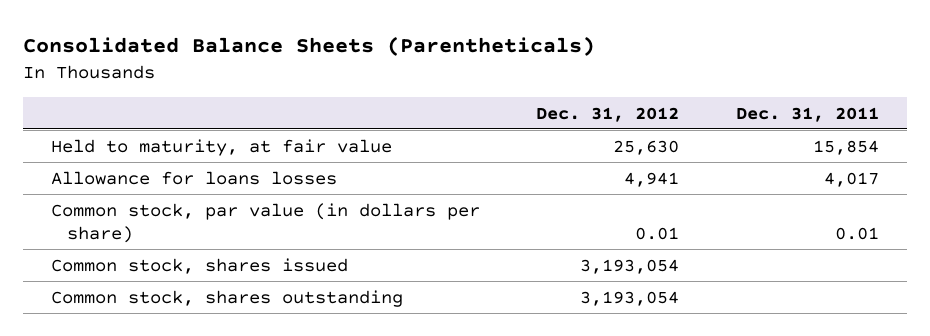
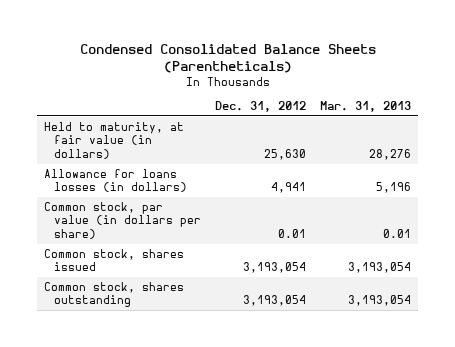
[22,36,595,57] Consolidated Balance Sheets (Parentheticals) -> [79,44,376,74] Condensed Consolidated Balance Sheets (Parentheticals)
[735,106,879,122] Dec. 31, 2011 -> none
none -> [319,101,411,113] Mar. 31, 2013
[50,138,392,156] Held to maturity, at fair value -> [44,121,185,160] Held to maturity, at fair value (in dollars)
[50,170,337,185] Allowance for loans losses -> [44,168,188,193] Allowance for loans losses (in dollars)

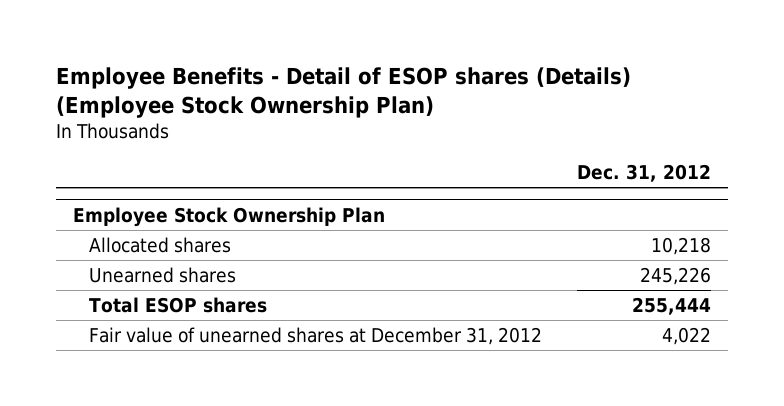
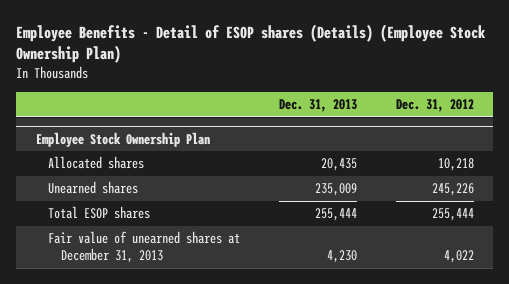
none -> [279,99,358,113] Dec. 31, 2013
[89,326,543,345] Fair value of unearned shares at December 31, 2012 -> [48,231,241,264] Fair value of unearned shares at December 31, 2013

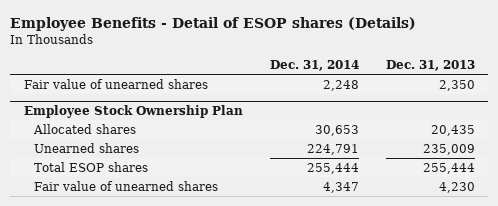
[16,23,487,64] Employee Benefits - Detail of ESOP shares (Details) (Employee Stock Ownership Plan) -> [10,17,417,32] Employee Benefits - Detail of ESOP shares (Details)
[395,99,474,113] Dec. 31, 2012 -> none
none -> [269,59,359,71] Dec. 31, 2014
none -> [23,78,208,89] Fair value of unearned shares
[48,231,241,264] Fair value of unearned shares at December 31, 2013 -> [34,180,219,191] Fair value of unearned shares

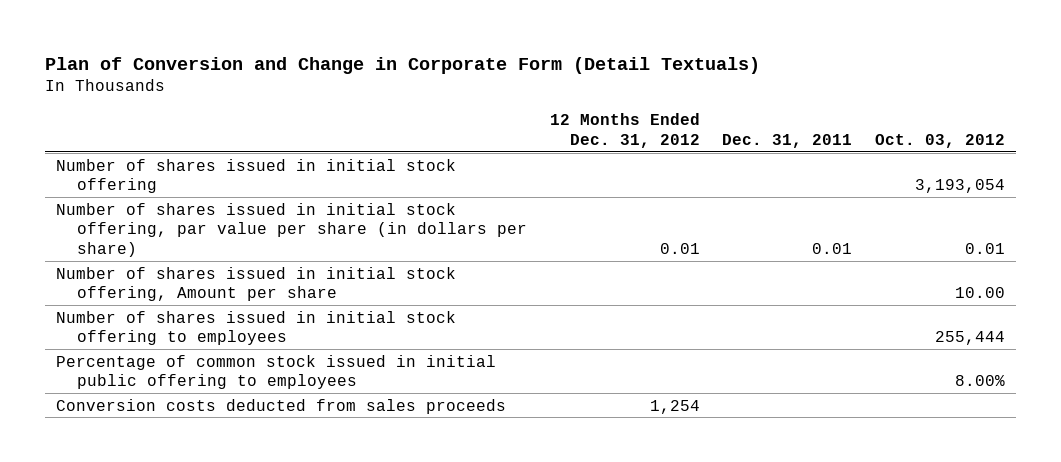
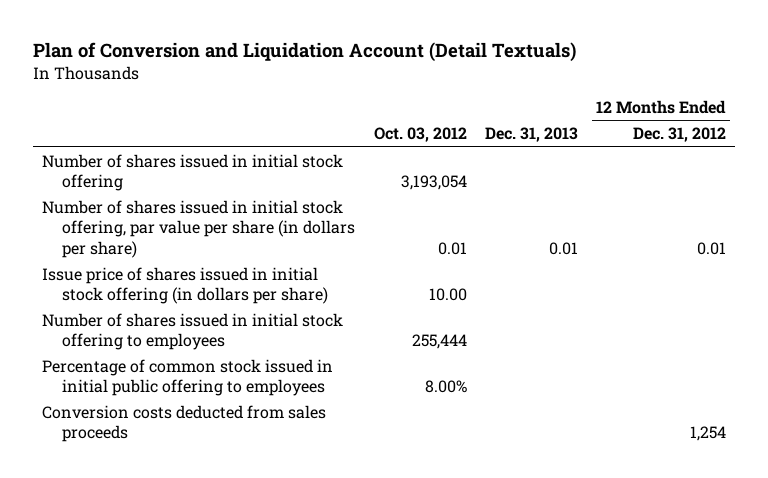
[44,56,760,74] Plan of Conversion and Change in Corporate Form (Detail Textuals) -> [32,42,576,63] Plan of Conversion and Liquidation Account (Detail Textuals)
[722,133,853,148] Dec. 31, 2011 -> none
none -> [485,127,579,143] Dec. 31, 2013
[56,266,457,302] Number of shares issued in initial stock offering, Amount per share -> [41,266,329,305] Issue price of shares issued in initial stock offering (in dollars per share)

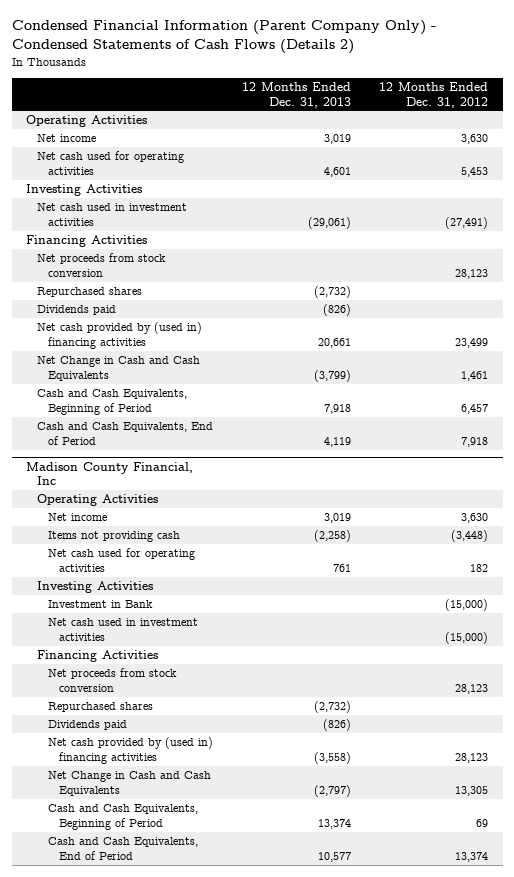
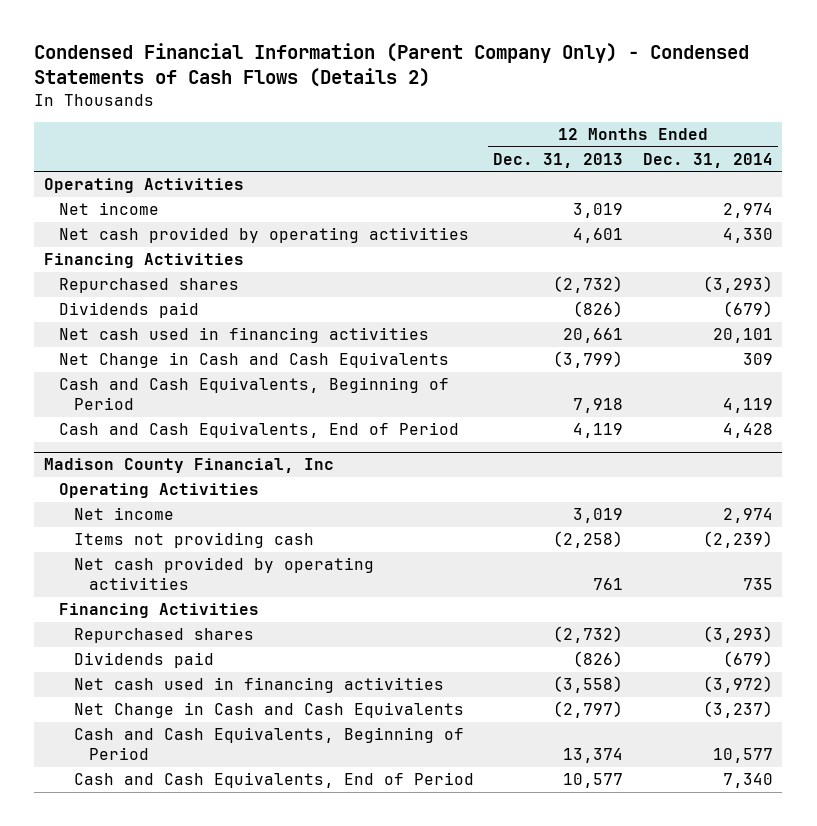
[379,81,489,108] 12 Months Ended Dec. 31, 2012 -> none
none -> [642,152,773,168] Dec. 31, 2014
[26,184,143,197] Investing Activities -> none
[36,203,187,227] Net cash used in investment activities -> none
[36,151,184,176] Net cash used for operating activities -> [58,227,469,244] Net cash provided by operating activities
[36,253,166,278] Net proceeds from stock conversion -> none
[36,322,202,350] Net cash provided by (used in) financing activities -> [58,327,429,344] Net cash used in financing activities
[36,581,153,594] Investing Activities -> none
[47,600,153,609] Investment in Bank -> none
[47,618,198,642] Net cash used in investment activities -> none
[47,548,195,573] Net cash used for operating activities -> [73,557,374,591] Net cash provided by operating activities
[47,668,177,693] Net proceeds from stock conversion -> none
[47,737,213,765] Net cash provided by (used in) financing activities -> [73,677,444,694] Net cash used in financing activities

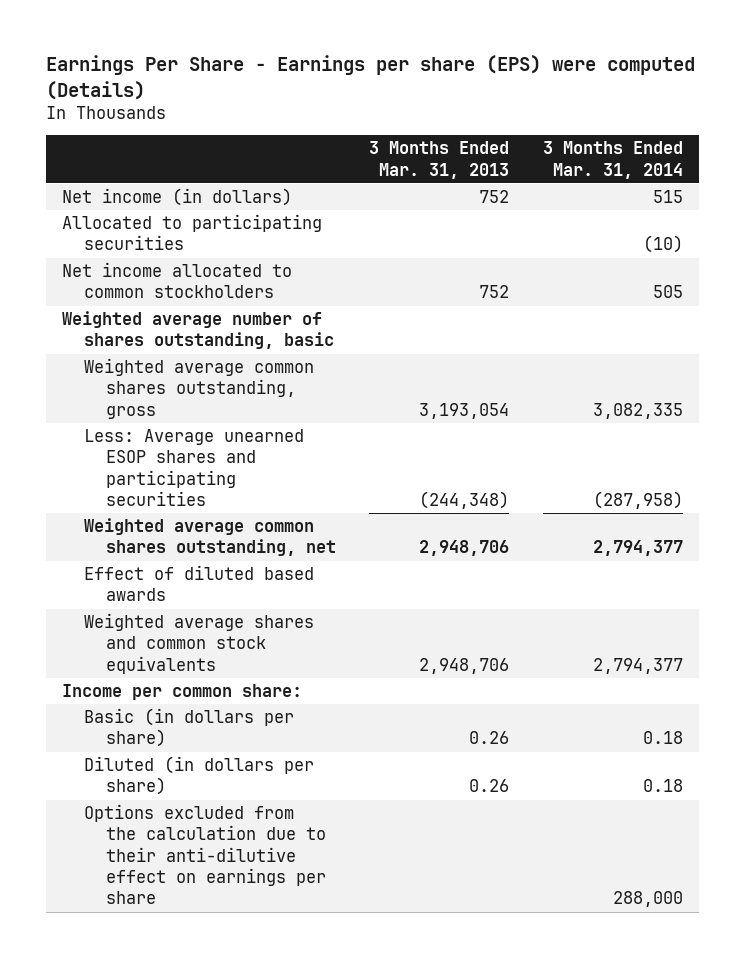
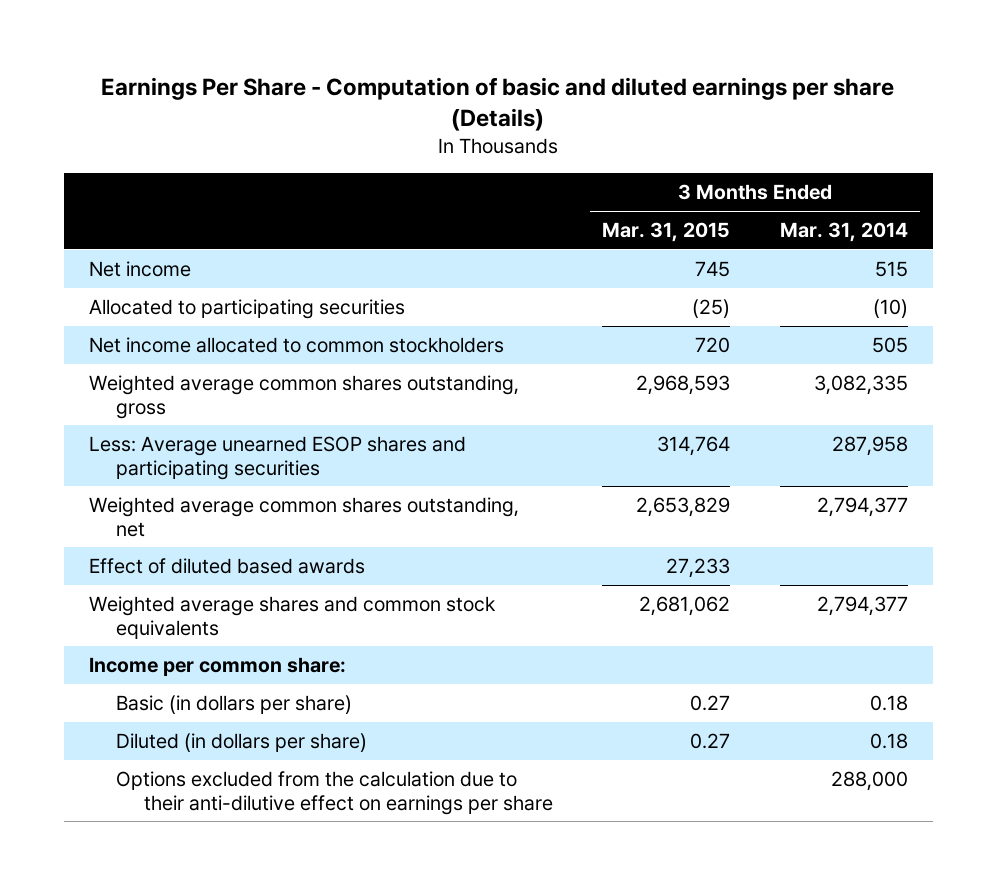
[45,55,695,100] Earnings Per Share - Earnings per share (EPS) were computed (Details) -> [101,77,895,132] Earnings Per Share - Computation of basic and diluted earnings per share (Details)
[369,141,510,179] 3 Months Ended Mar. 31, 2013 -> none
none -> [602,221,731,242] Mar. 31, 2015
[62,188,293,207] Net income (in dollars) -> [89,260,192,277] Net income
[62,311,335,350] Weighted average number of shares outstanding, basic -> none
[592,491,683,510] (287,958) -> [831,435,908,456] 287,958

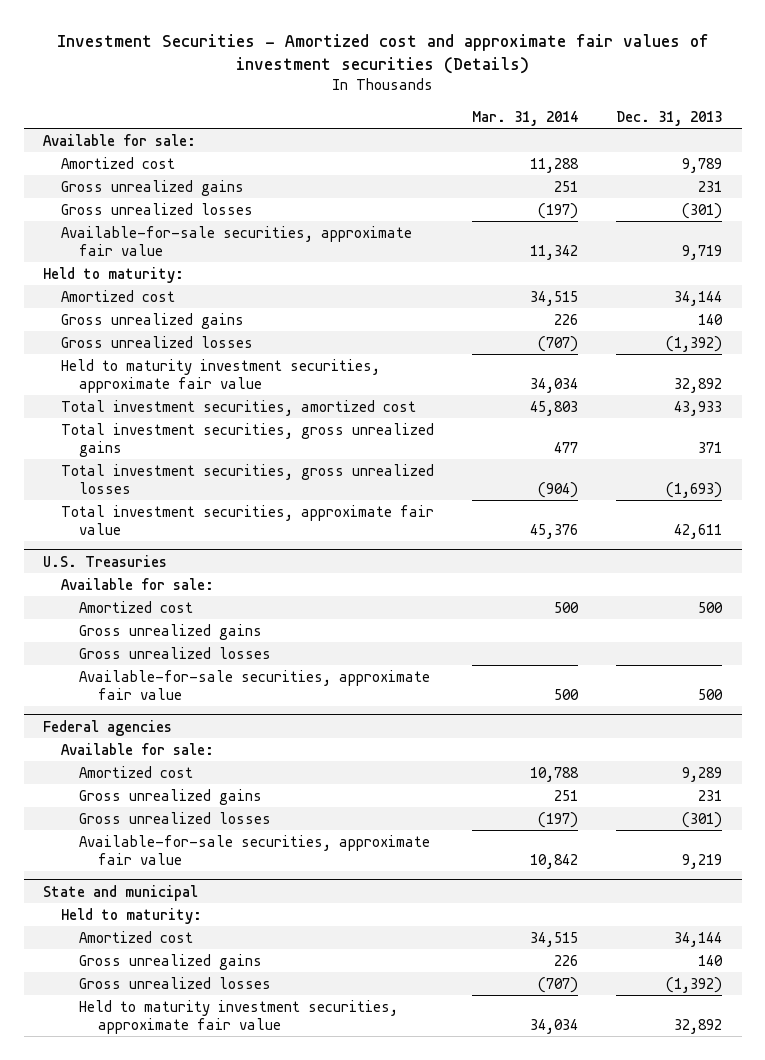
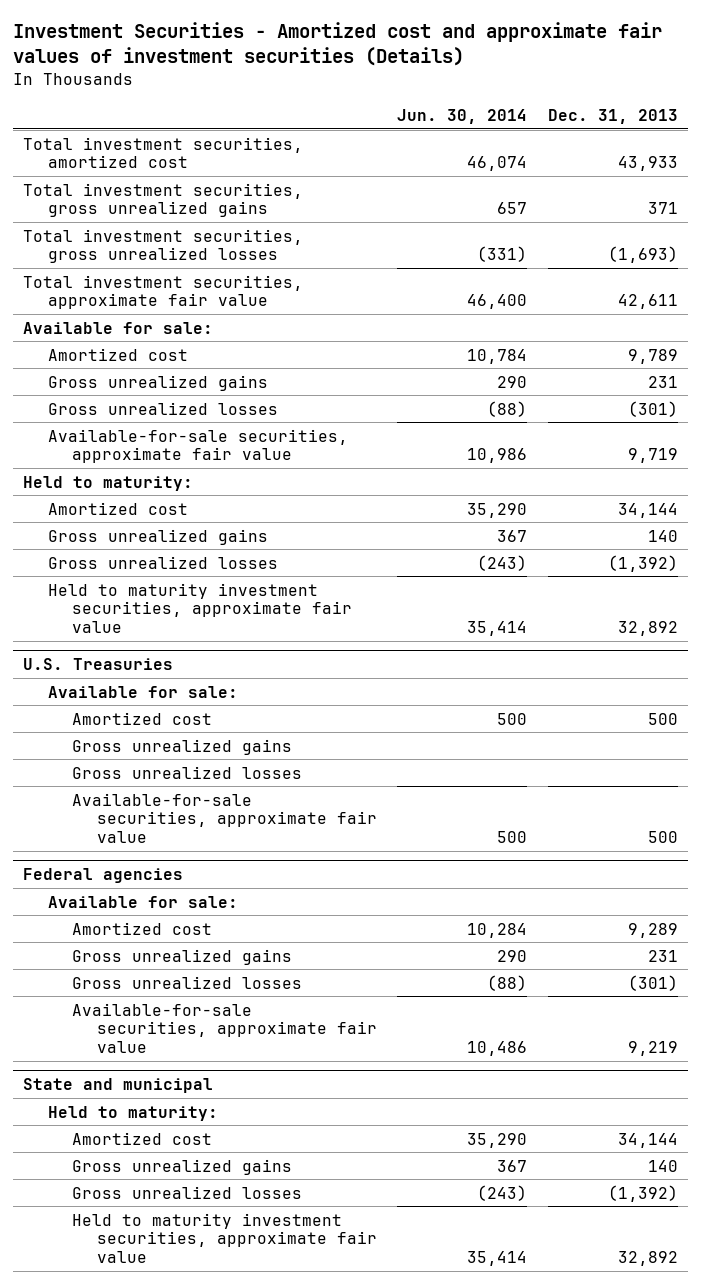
[472,110,579,126] Mar. 31, 2014 -> none
none -> [397,108,528,124] Jun. 30, 2014
[61,399,417,416] Total investment securities, amortized cost -> [23,136,304,169] Total investment securities, amortized cost
[61,422,435,457] Total investment securities, gross unrealized gains -> [23,182,304,218] Total investment securities, gross unrealized gains
[61,463,435,494] Total investment securities, gross unrealized losses -> [23,228,304,264] Total investment securities, gross unrealized losses
[61,504,435,535] Total investment securities, approximate fair value -> [23,274,304,310] Total investment securities, approximate fair value

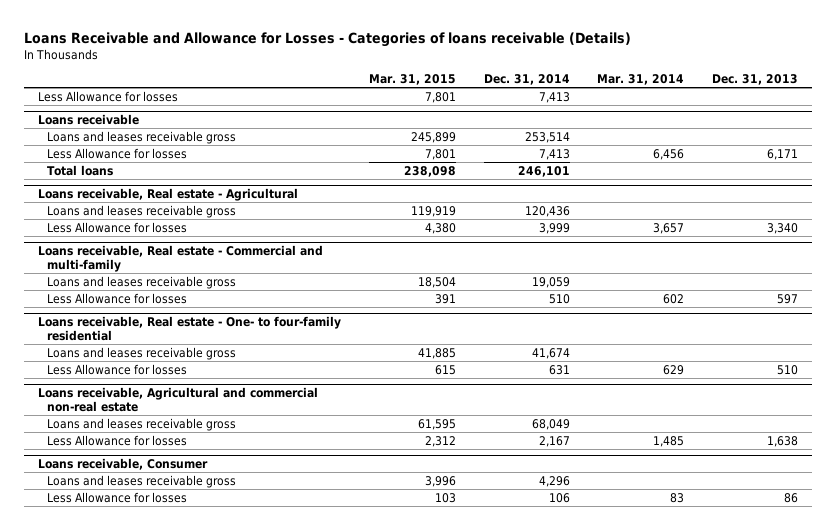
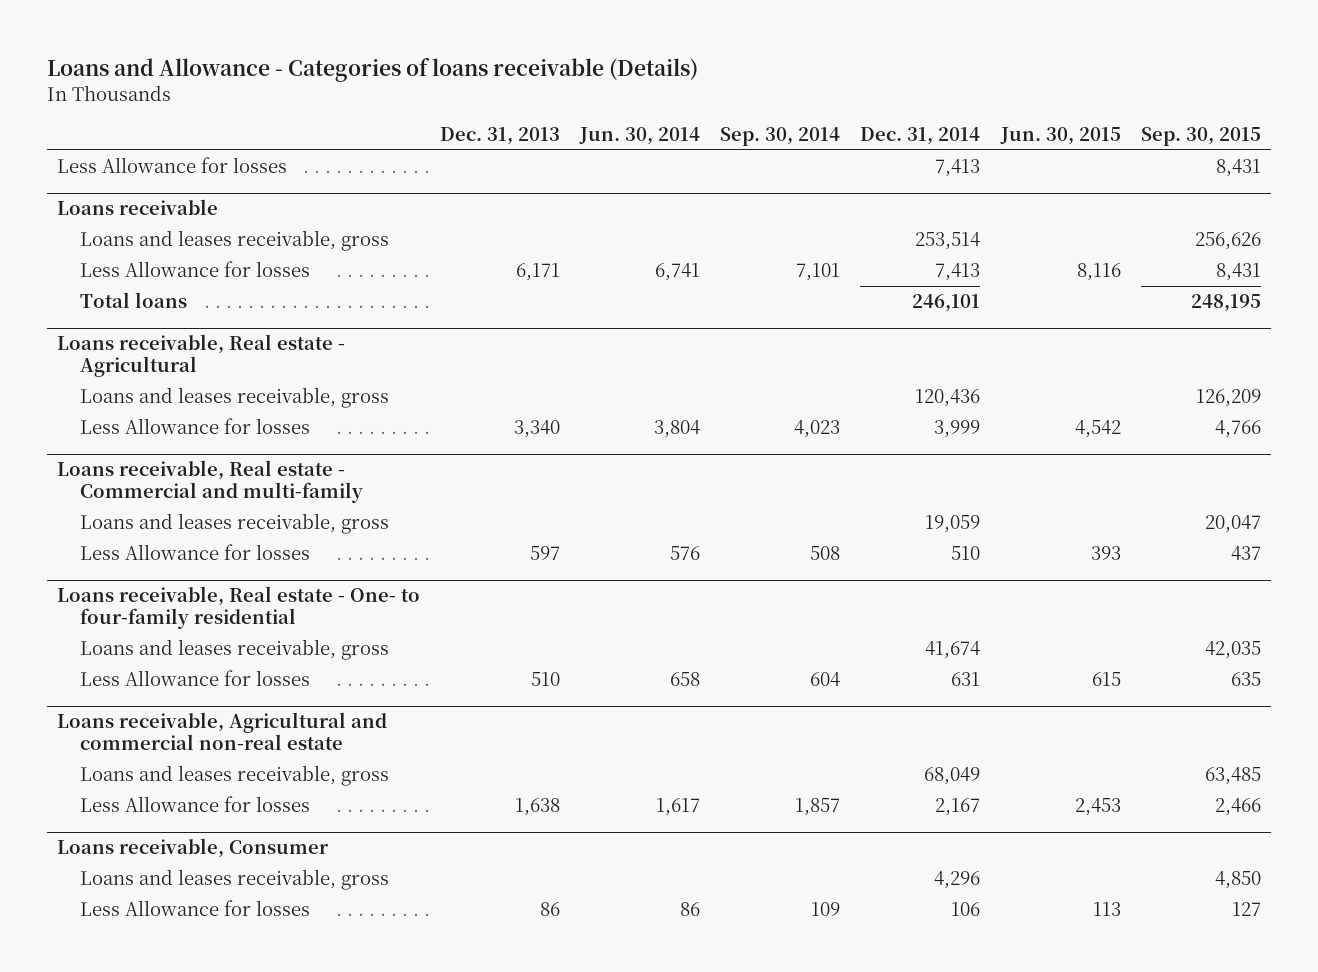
[24,31,632,47] Loans Receivable and Allowance for Losses - Categories of loans receivable (Details) -> [47,57,699,82] Loans and Allowance - Categories of loans receivable (Details)
[368,74,456,86] Mar. 31, 2015 -> none
[597,74,685,86] Mar. 31, 2014 -> none
none -> [579,127,701,146] Jun. 30, 2014
none -> [720,127,841,147] Sep. 30, 2014
none -> [999,127,1121,146] Jun. 30, 2015
none -> [1140,127,1261,147] Sep. 30, 2015
[46,130,236,144] Loans and leases receivable gross -> [80,230,390,252] Loans and leases receivable, gross
[46,204,236,218] Loans and leases receivable gross -> [80,387,390,409] Loans and leases receivable, gross
[46,275,236,289] Loans and leases receivable gross -> [80,513,390,535] Loans and leases receivable, gross
[46,346,236,360] Loans and leases receivable gross -> [80,639,390,661] Loans and leases receivable, gross
[46,417,236,431] Loans and leases receivable gross -> [80,765,390,787] Loans and leases receivable, gross
[46,474,236,488] Loans and leases receivable gross -> [80,869,390,891] Loans and leases receivable, gross

